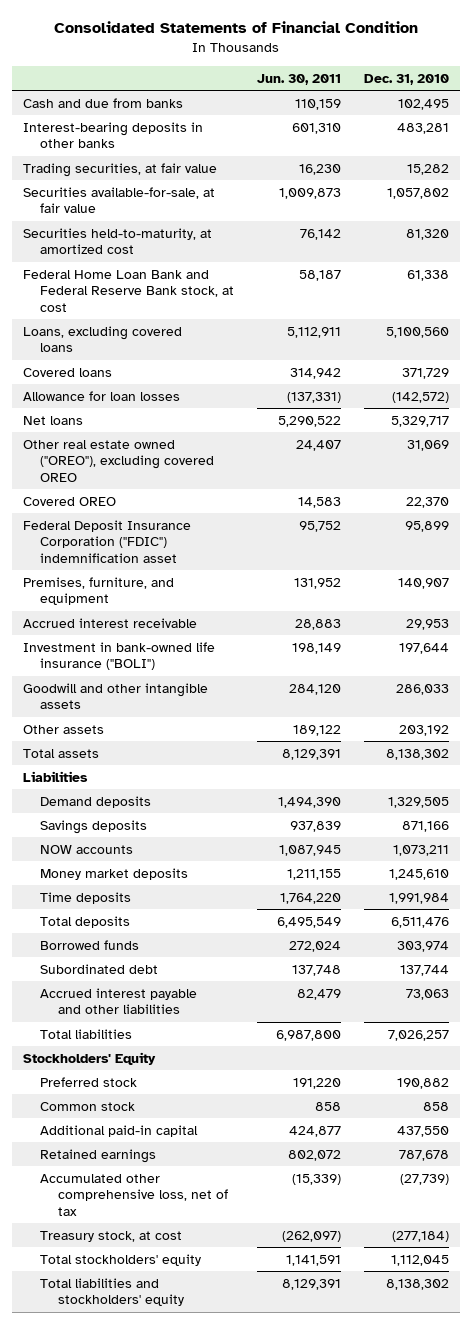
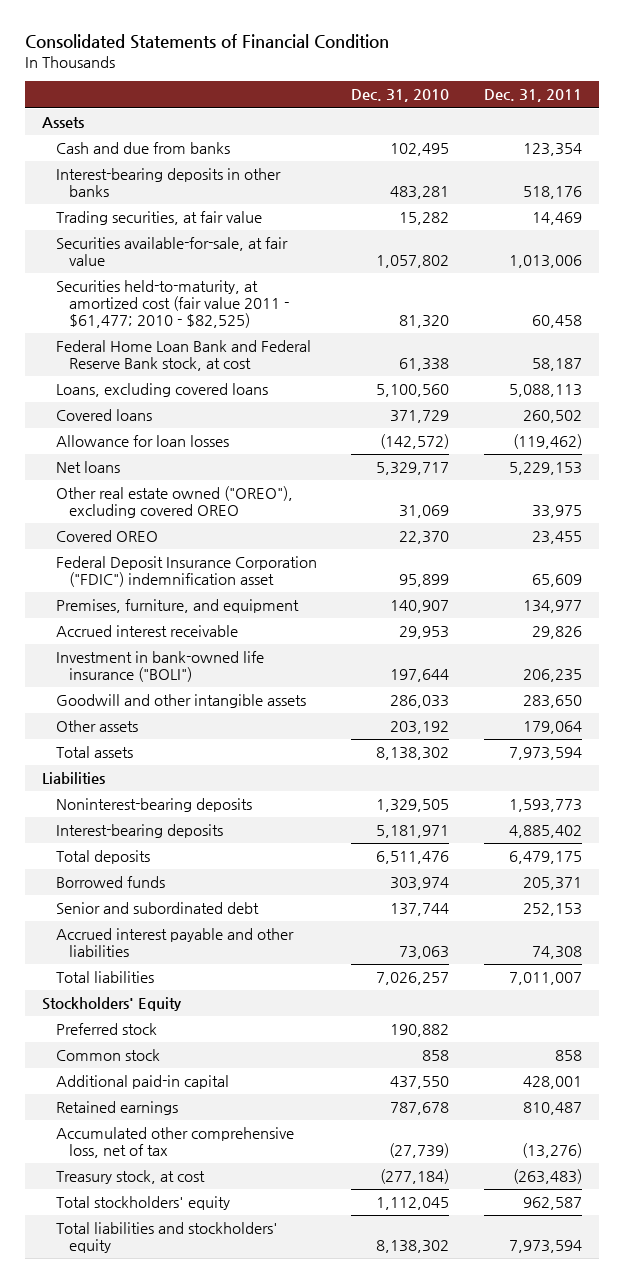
[257,73,342,85] Jun. 30, 2011 -> none
none -> [484,89,583,103] Dec. 31, 2011
none -> [42,117,85,129] Assets
[22,227,212,255] Securities held-to-maturity, at amortized cost -> [55,280,289,328] Securities held-to-maturity, at amortized cost (fair value 2011 - $61,477; 2010 - $82,525)
[40,819,148,834] Savings deposits -> none
[40,844,134,854] NOW accounts -> none
[40,867,189,880] Money market deposits -> none
[40,891,132,904] Time deposits -> none
[40,795,152,808] Demand deposits -> [55,798,252,813] Noninterest-bearing deposits
none -> [55,824,223,839] Interest-bearing deposits
[40,963,159,974] Subordinated debt -> [55,902,259,915] Senior and subordinated debt

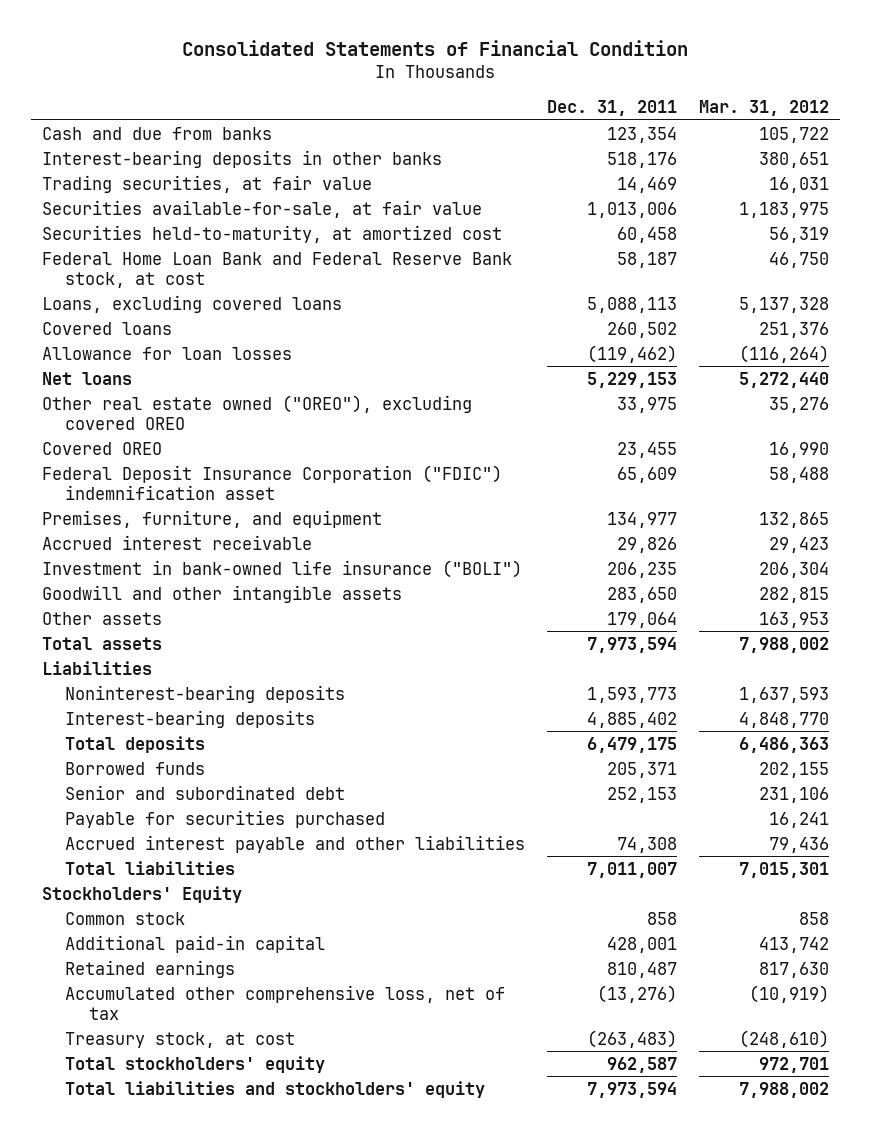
[351,89,450,103] Dec. 31, 2010 -> none
none -> [698,99,829,116] Mar. 31, 2012
[42,117,85,129] Assets -> none
[55,280,289,328] Securities held-to-maturity, at amortized cost (fair value 2011 - $61,477; 2010 - $82,525) -> [41,224,502,243] Securities held-to-maturity, at amortized cost
none -> [65,809,386,828] Payable for securities purchased
[55,1023,157,1036] Preferred stock -> none

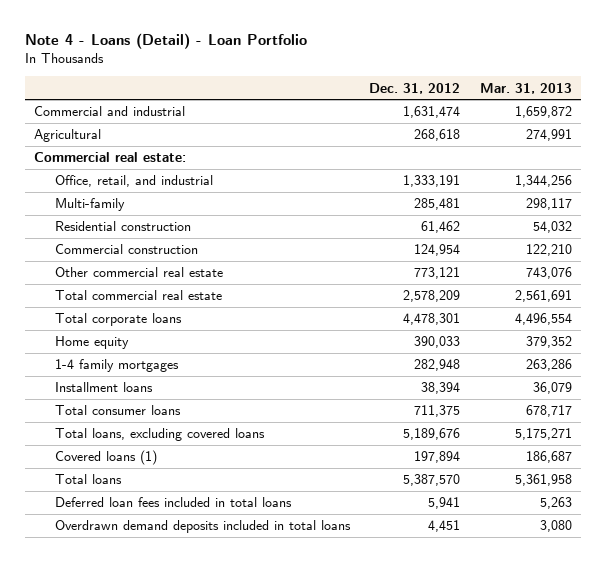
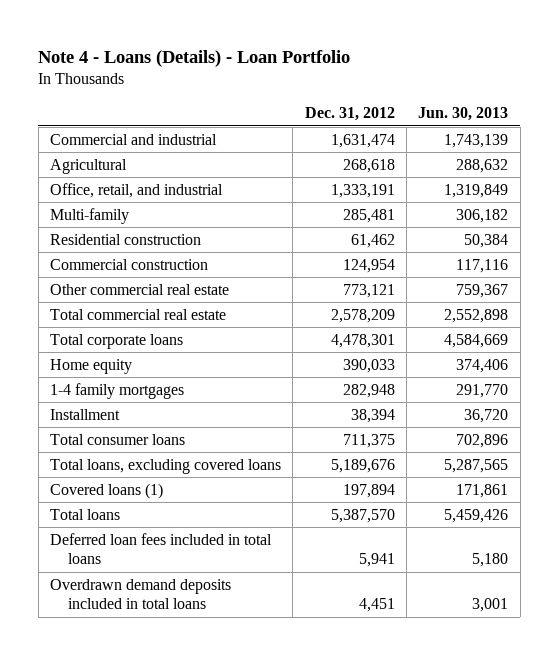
[24,33,307,50] Note 4 - Loans (Detail) - Loan Portfolio -> [38,49,351,67] Note 4 - Loans (Details) - Loan Portfolio
[479,82,572,94] Mar. 31, 2013 -> none
none -> [418,107,509,122] Jun. 30, 2013
[34,152,187,163] Commercial real estate: -> none
[55,382,154,393] Installment loans -> [49,408,120,420] Installment

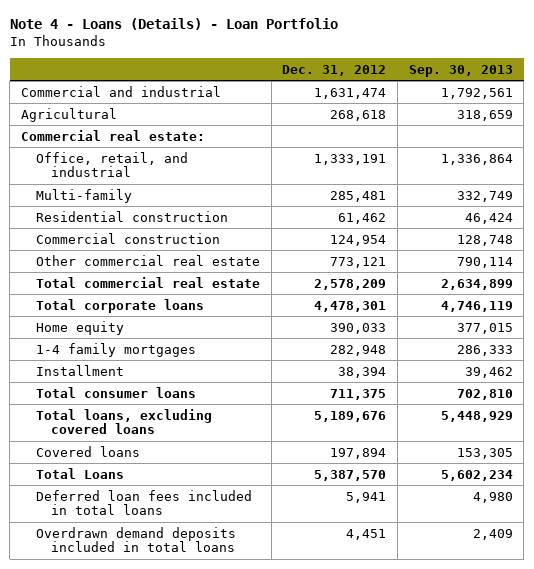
[418,107,509,122] Jun. 30, 2013 -> none
none -> [408,64,513,77] Sep. 30, 2013
none -> [21,129,206,141] Commercial real estate:
[49,482,163,499] Covered loans (1) -> [36,445,141,457] Covered loans
[49,508,120,520] Total loans -> [36,467,125,479] Total Loans

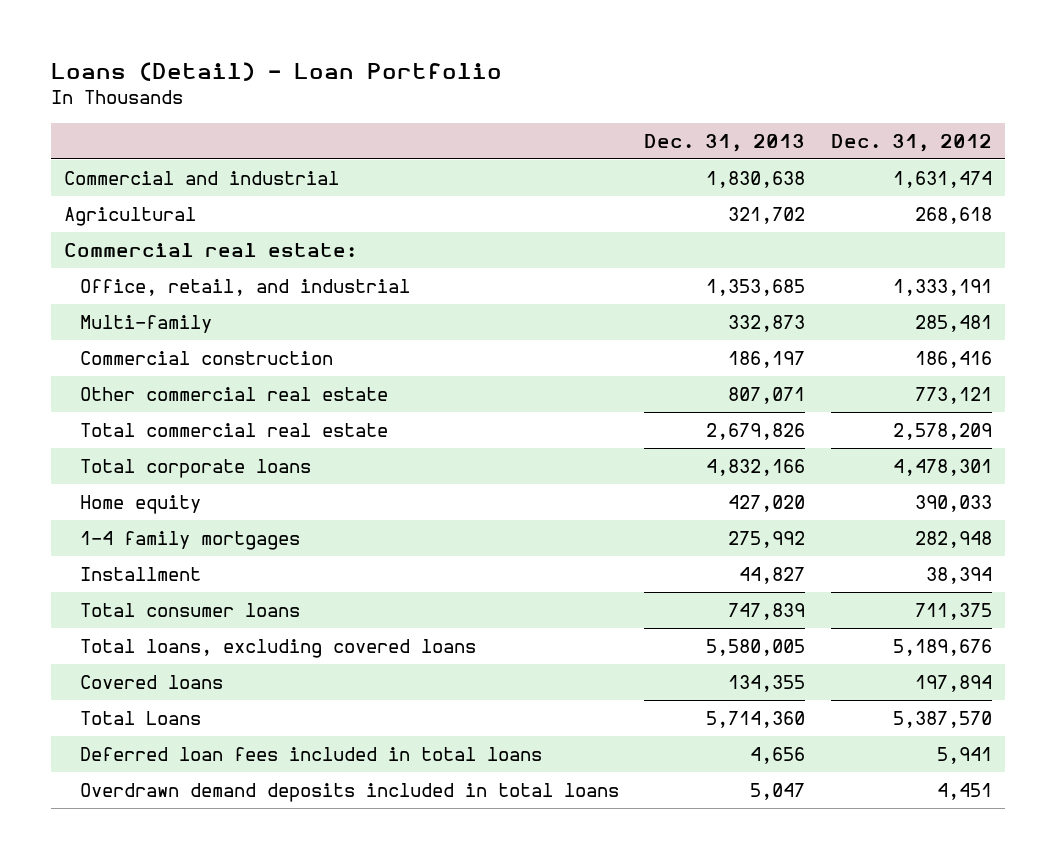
[9,18,338,31] Note 4 - Loans (Details) - Loan Portfolio -> [50,62,502,82] Loans (Detail) - Loan Portfolio
[408,64,513,77] Sep. 30, 2013 -> none
none -> [644,133,806,152] Dec. 31, 2013
[36,210,229,222] Residential construction -> none
[330,234,387,246] 124,954 -> [914,350,992,368] 186,416

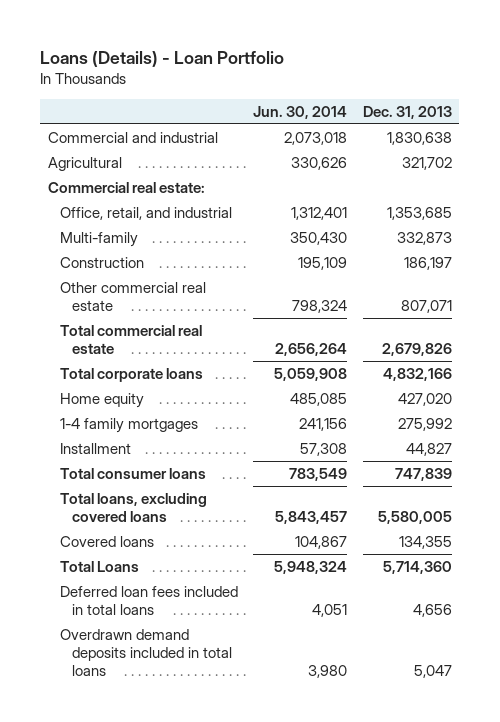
[50,62,502,82] Loans (Detail) - Loan Portfolio -> [40,50,285,67] Loans (Details) - Loan Portfolio
[830,133,992,152] Dec. 31, 2012 -> none
none -> [253,105,348,119] Jun. 30, 2014
[79,350,333,365] Commercial construction -> [60,256,145,268] Construction

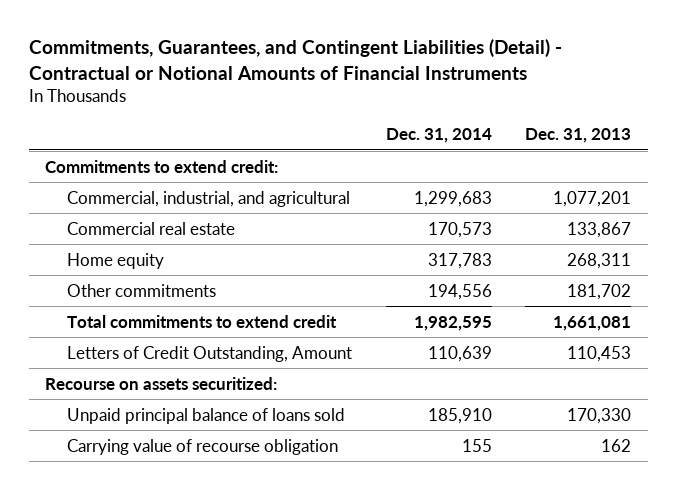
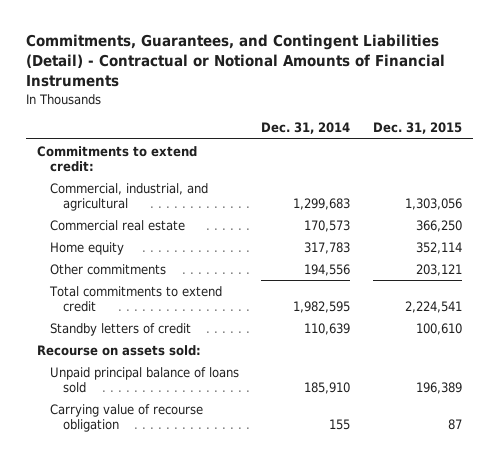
[525,128,632,144] Dec. 31, 2013 -> none
none -> [372,122,462,135] Dec. 31, 2015
[66,345,352,362] Letters of Credit Outstanding, Amount -> [50,322,192,336] Standby letters of credit
[45,376,278,390] Recourse on assets securitized: -> [37,344,202,356] Recourse on assets sold:

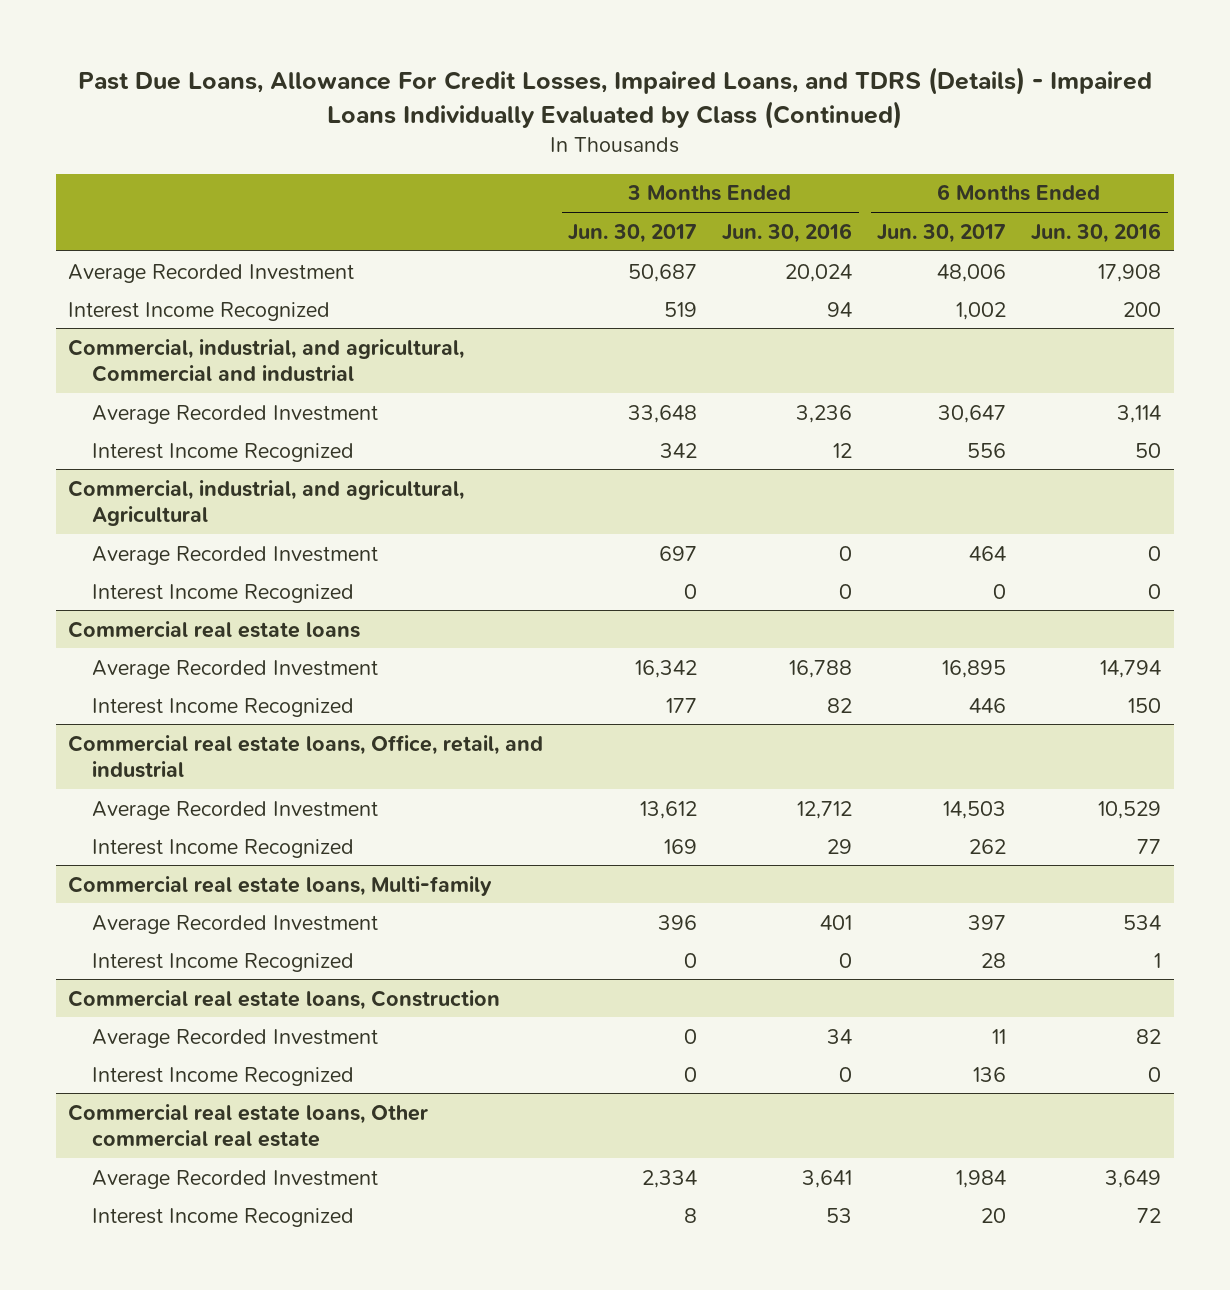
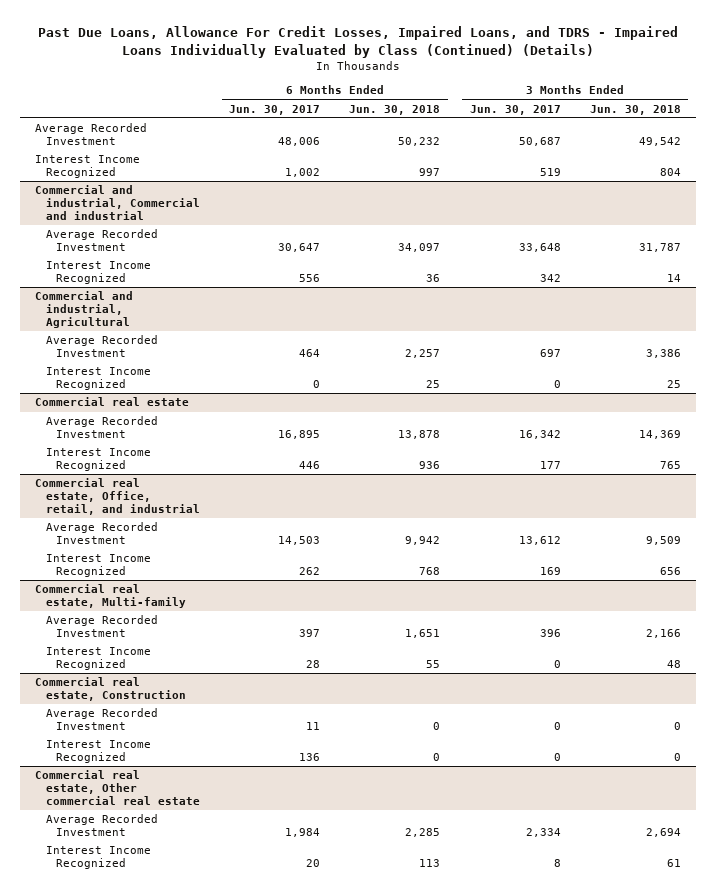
[77,67,1152,129] Past Due Loans, Allowance For Credit Losses, Impaired Loans, and TDRS (Details) - Impaired Loans Individually Evaluated by Class (Continued) -> [37,26,678,58] Past Due Loans, Allowance For Credit Losses, Impaired Loans, and TDRS - Impaired Loans Individually Evaluated by Class (Continued) (Details)
[722,222,853,243] Jun. 30, 2016 -> none
[1031,222,1162,243] Jun. 30, 2016 -> none
none -> [349,104,441,115] Jun. 30, 2018
none -> [589,104,681,115] Jun. 30, 2018
[68,338,465,383] Commercial, industrial, and agricultural, Commercial and industrial -> [34,185,200,221] Commercial and industrial, Commercial and industrial
[68,479,465,527] Commercial, industrial, and agricultural, Agricultural -> [34,291,133,329] Commercial and industrial, Agricultural
[68,620,361,638] Commercial real estate loans -> [34,397,189,407] Commercial real estate
[68,734,544,779] Commercial real estate loans, Office, retail, and industrial -> [34,478,200,516] Commercial real estate, Office, retail, and industrial
[68,875,493,896] Commercial real estate loans, Multi-family -> [34,584,186,609] Commercial real estate, Multi-family
[68,989,501,1010] Commercial real estate loans, Construction -> [34,677,186,702] Commercial real estate, Construction
[68,1103,429,1148] Commercial real estate loans, Other commercial real estate -> [34,770,200,806] Commercial real estate, Other commercial real estate

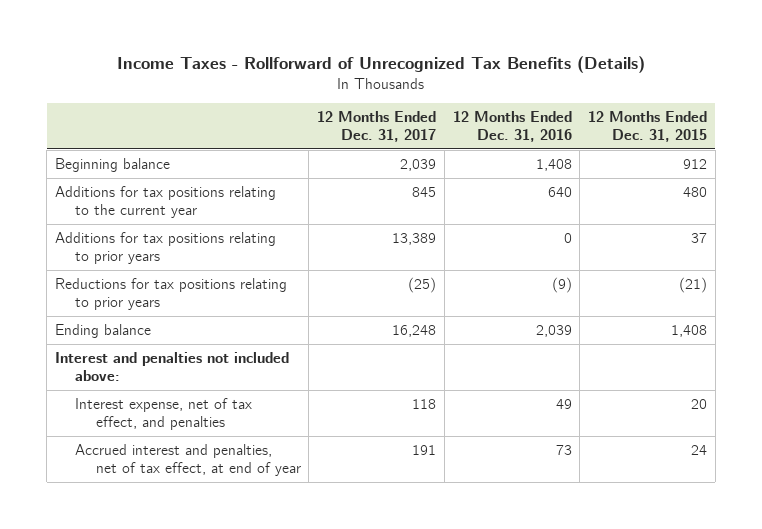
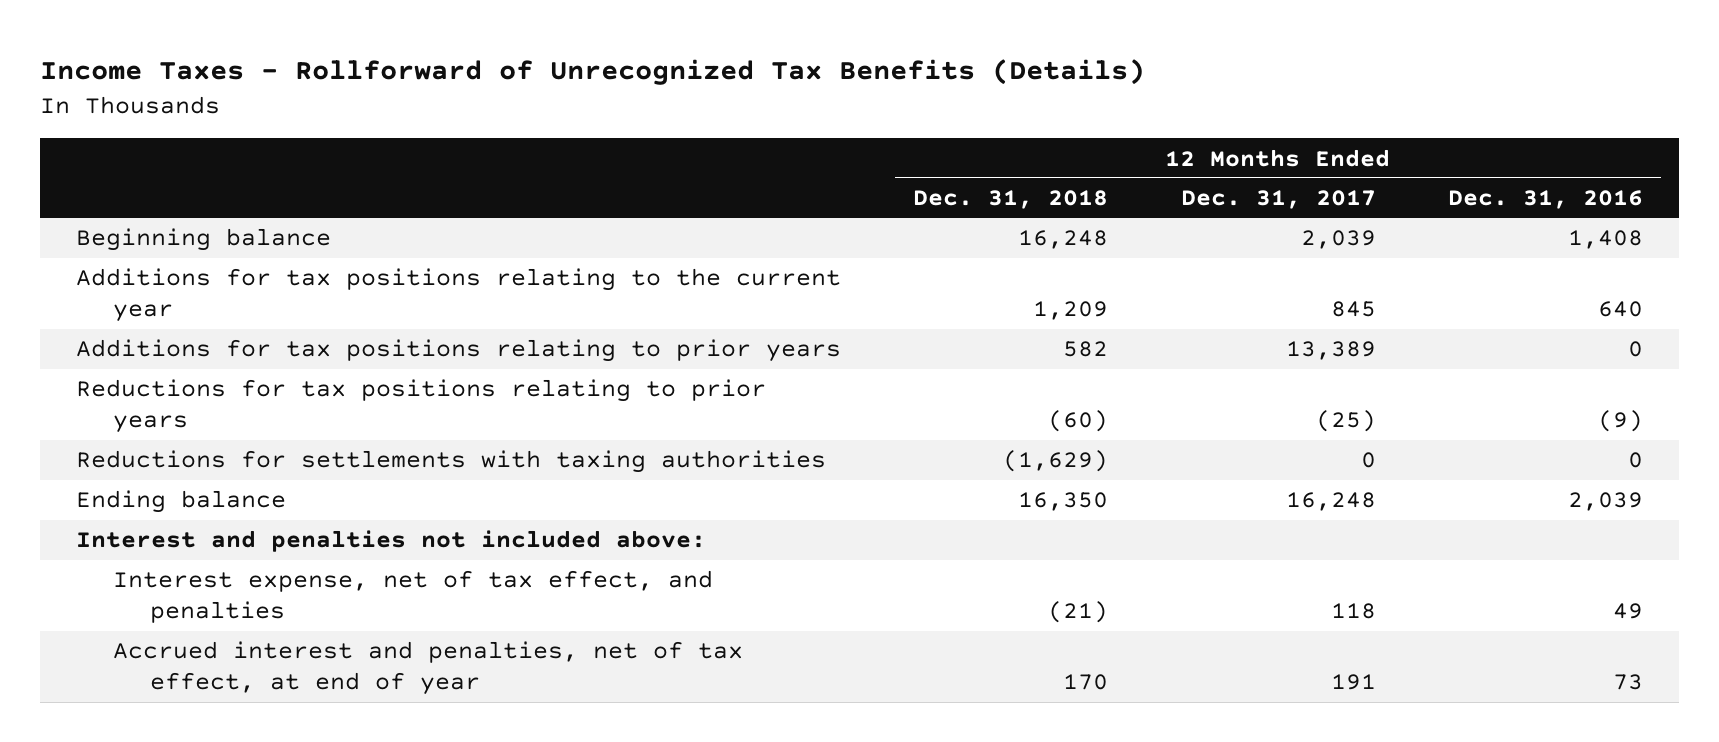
[587,110,707,142] 12 Months Ended Dec. 31, 2015 -> none
none -> [913,190,1109,210] Dec. 31, 2018
none -> [76,450,827,474] Reductions for settlements with taxing authorities

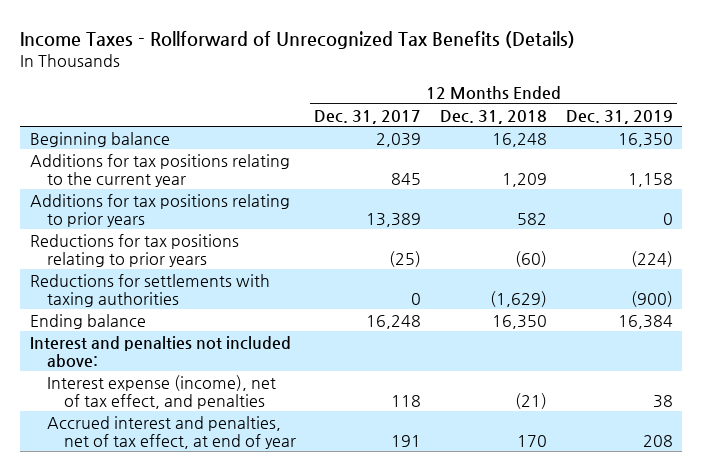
[1447,190,1643,210] Dec. 31, 2016 -> none
none -> [565,109,673,124] Dec. 31, 2019
[113,570,714,624] Interest expense, net of tax effect, and penalties -> [46,374,276,409] Interest expense (income), net of tax effect, and penalties

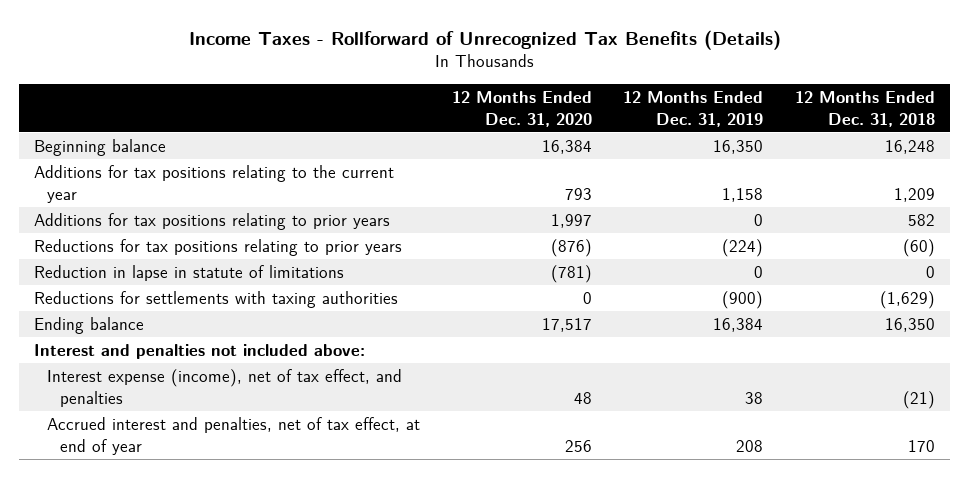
[314,109,422,124] Dec. 31, 2017 -> none
none -> [451,90,592,127] 12 Months Ended Dec. 31, 2020
none -> [34,264,345,281] Reduction in lapse in statute of limitations

